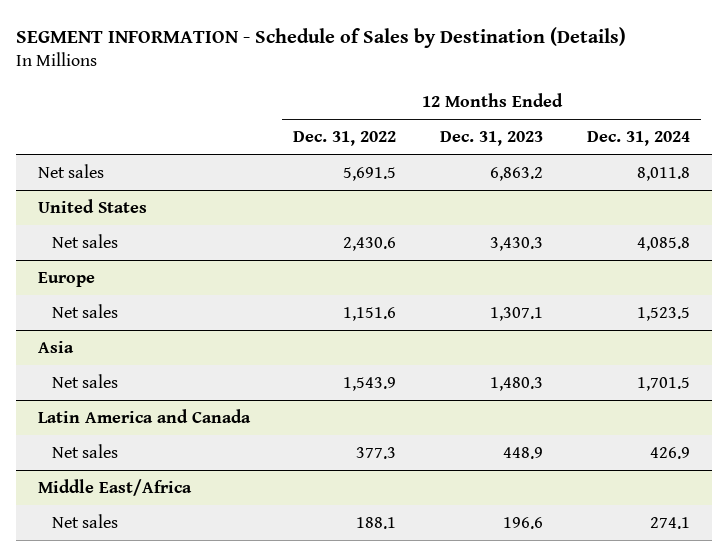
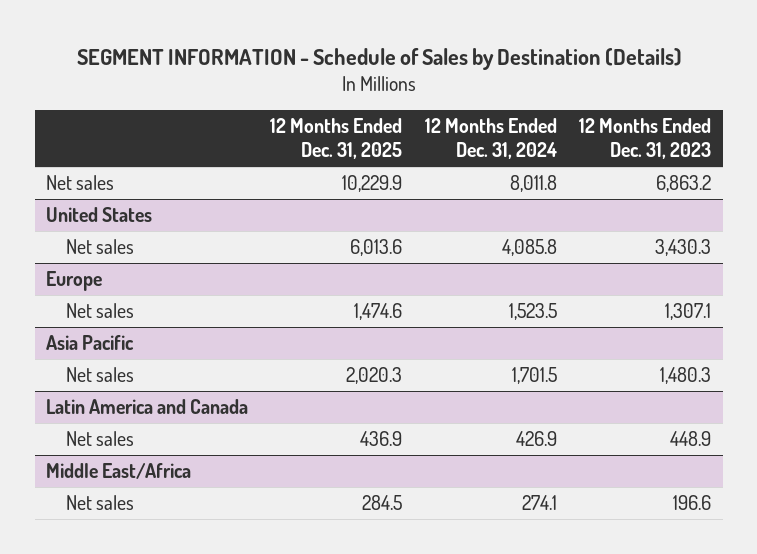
[293,131,397,147] Dec. 31, 2022 -> none
none -> [270,118,403,159] 12 Months Ended Dec. 31, 2025
[37,341,74,354] Asia -> [46,335,135,351] Asia Pacific

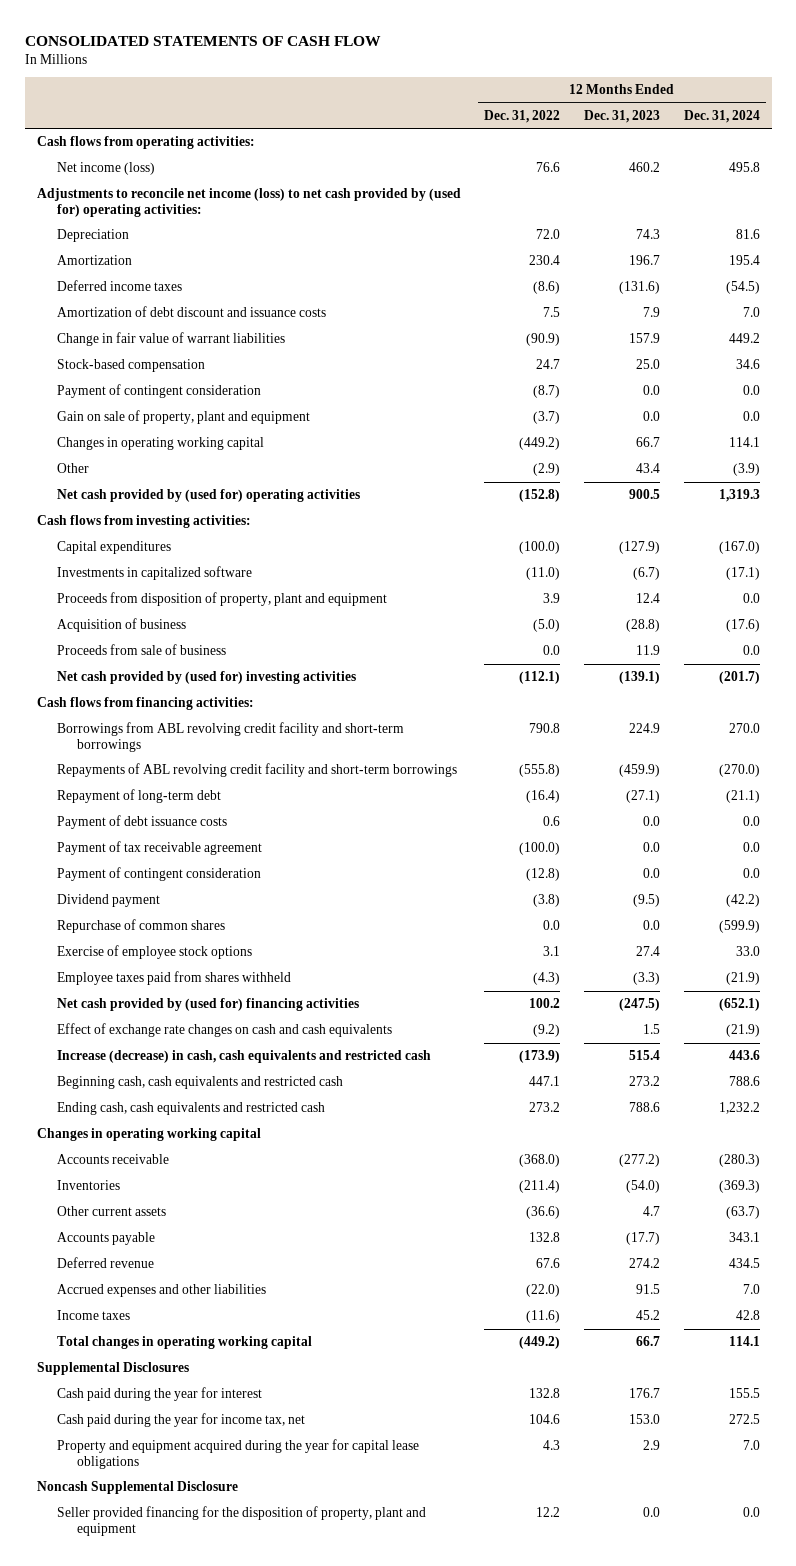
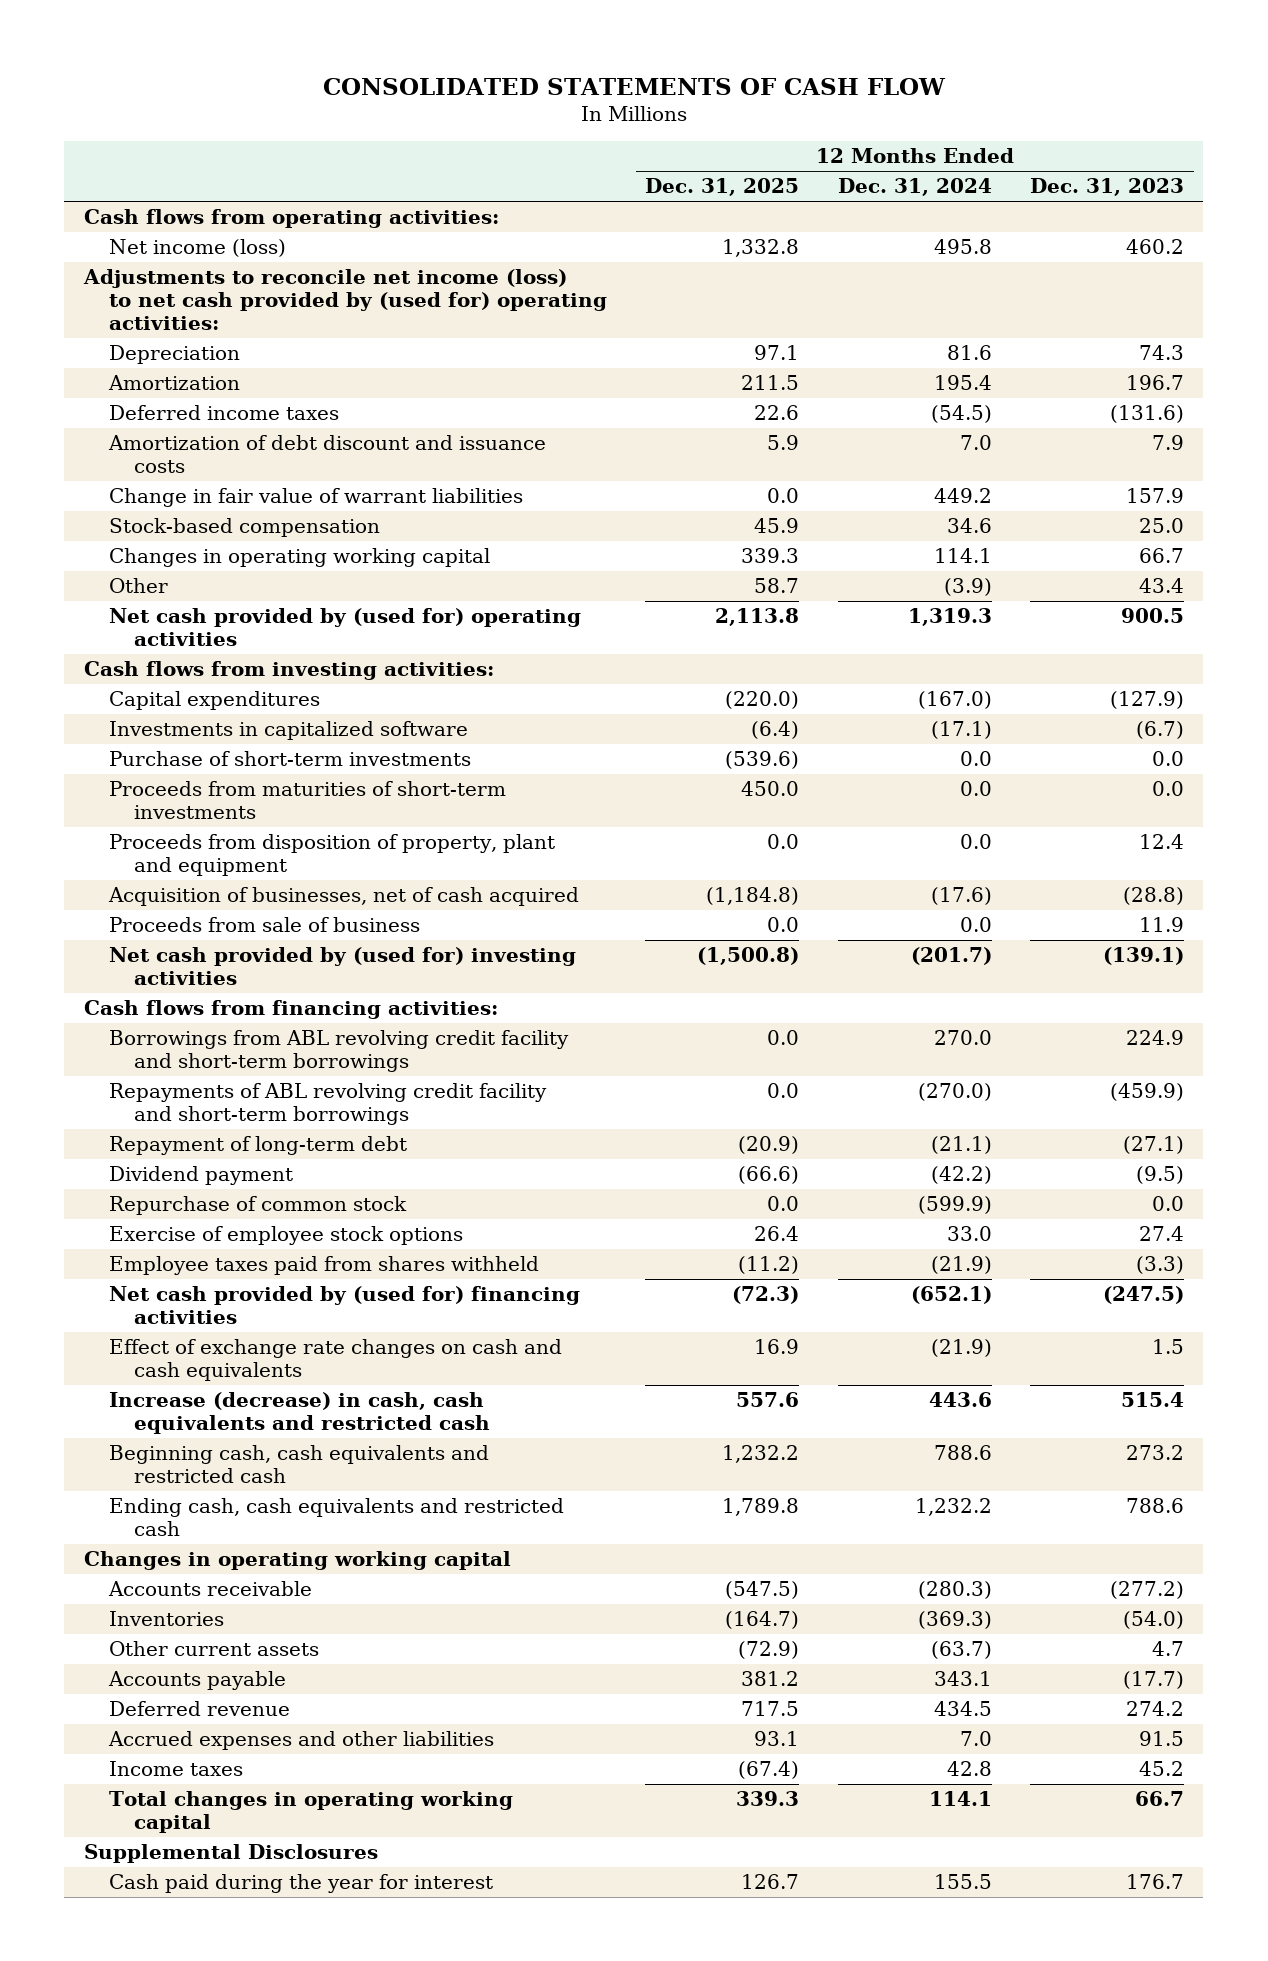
[484,109,561,123] Dec. 31, 2022 -> none
none -> [645,178,800,197] Dec. 31, 2025
[56,384,261,399] Payment of contingent consideration -> none
[56,410,310,425] Gain on sale of property, plant and equipment -> none
none -> [108,751,471,767] Purchase of short-term investments
none -> [108,781,506,820] Proceeds from maturities of short-term investments
[56,618,186,633] Acquisition of business -> [107,887,579,907] Acquisition of businesses, net of cash acquired
[56,815,227,830] Payment of debt issuance costs -> none
[56,841,262,856] Payment of tax receivable agreement -> none
[56,867,261,882] Payment of contingent consideration -> none
[56,919,225,934] Repurchase of common shares -> [108,1196,407,1216] Repurchase of common stock
[56,1413,305,1428] Cash paid during the year for income tax, net -> none
[56,1439,419,1469] Property and equipment acquired during the year for capital lease obligations -> none
[36,1481,238,1495] Noncash Supplemental Disclosure -> none
[56,1506,426,1536] Seller provided financing for the disposition of property, plant and equipment -> none

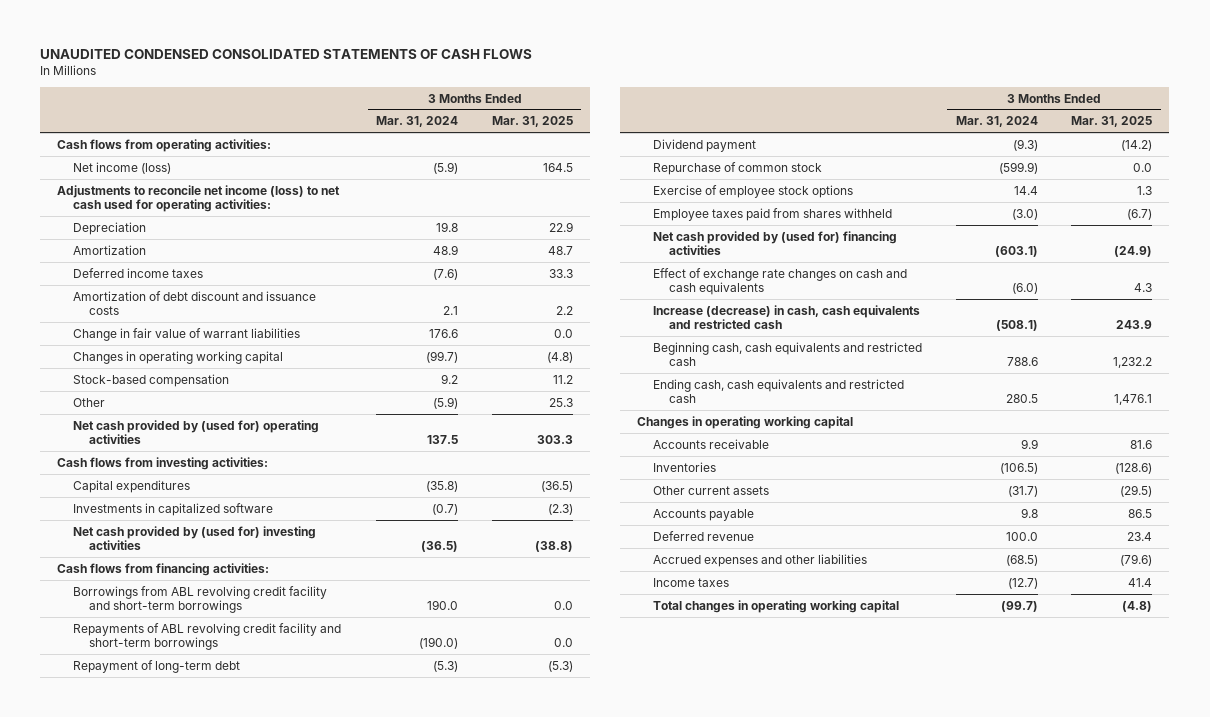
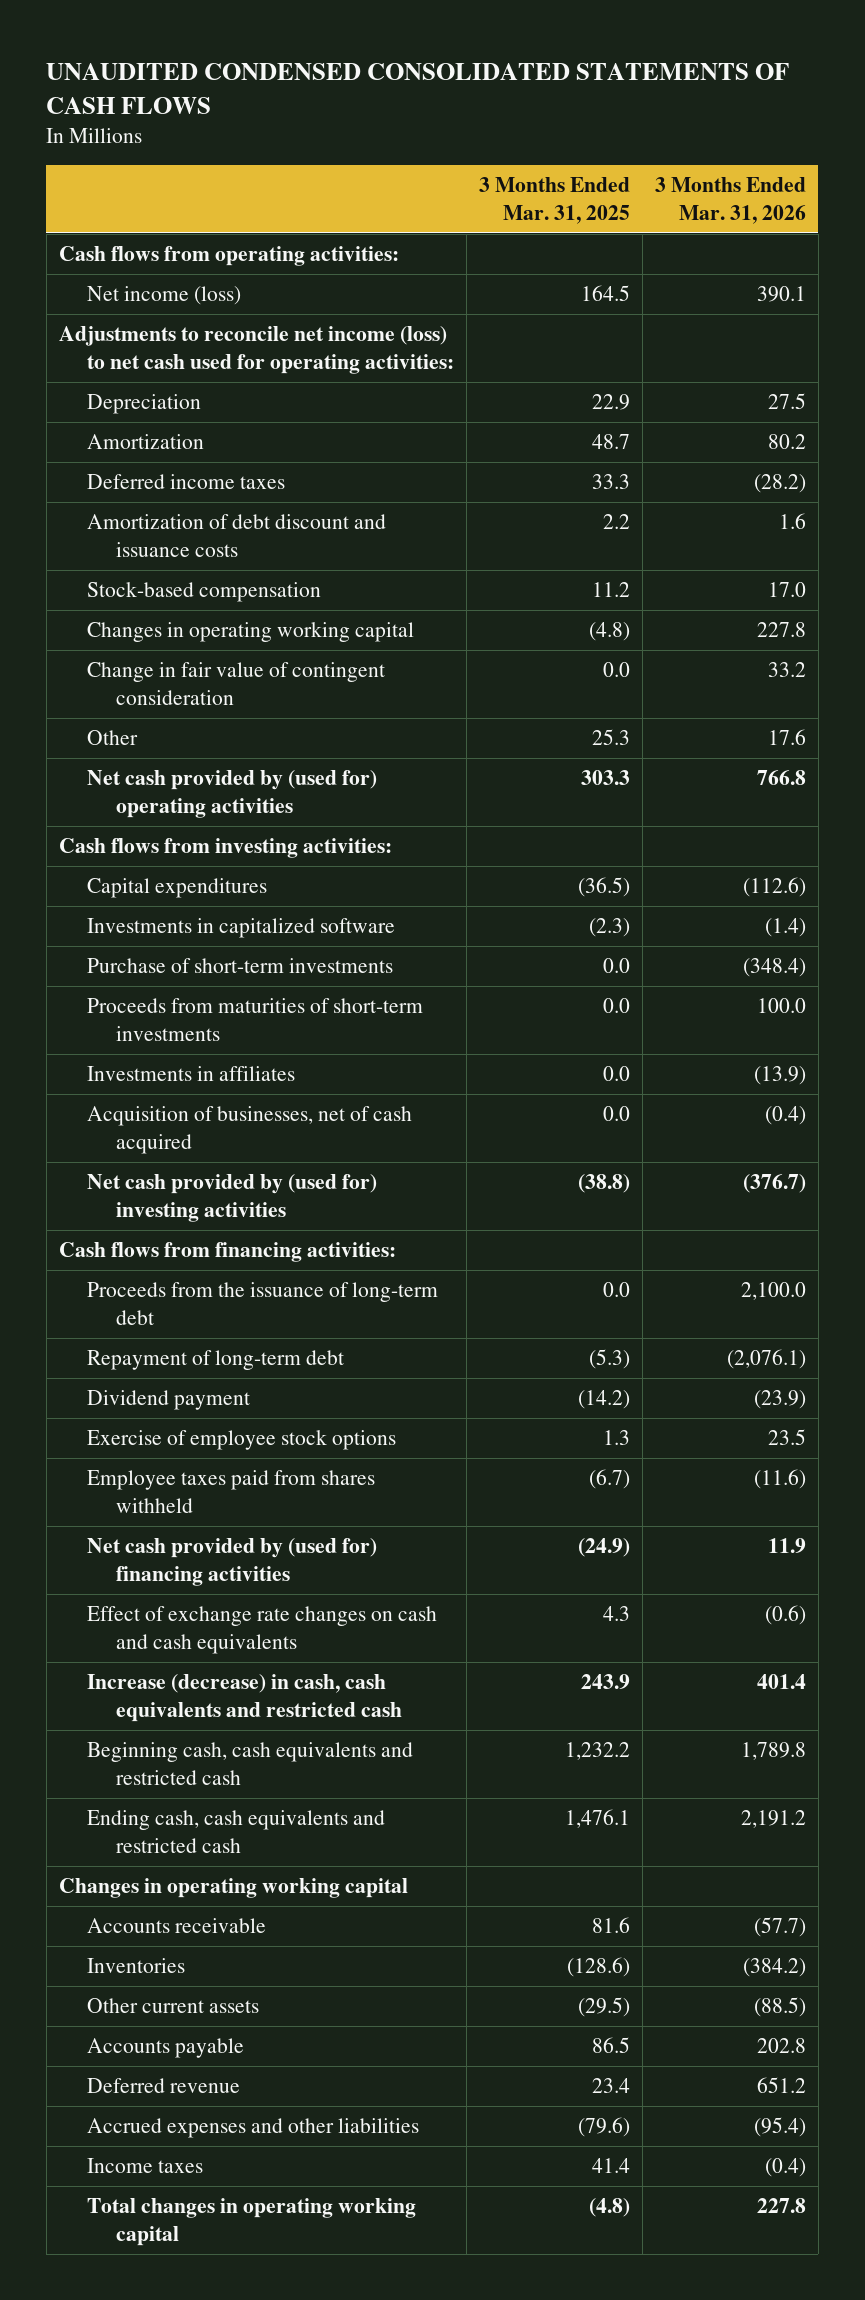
[376,116,459,128] Mar. 31, 2024 -> none
none -> [654,177,806,224] 3 Months Ended Mar. 31, 2026
[73,327,301,341] Change in fair value of warrant liabilities -> none
[73,350,284,364] Changes in operating working capital -> [87,622,415,643] Changes in operating working capital
none -> [87,662,386,705] Change in fair value of contingent consideration
none -> [87,958,394,974] Purchase of short-term investments
none -> [87,998,424,1041] Proceeds from maturities of short-term investments
none -> [87,1066,296,1082] Investments in affiliates
none -> [87,1106,413,1154] Acquisition of businesses, net of cash acquired
[73,585,328,613] Borrowings from ABL revolving credit facility and short-term borrowings -> none
[73,622,342,650] Repayments of ABL revolving credit facility and short-term borrowings -> none
none -> [87,1282,439,1325] Proceeds from the issuance of long-term debt
[652,161,822,175] Repurchase of common stock -> none

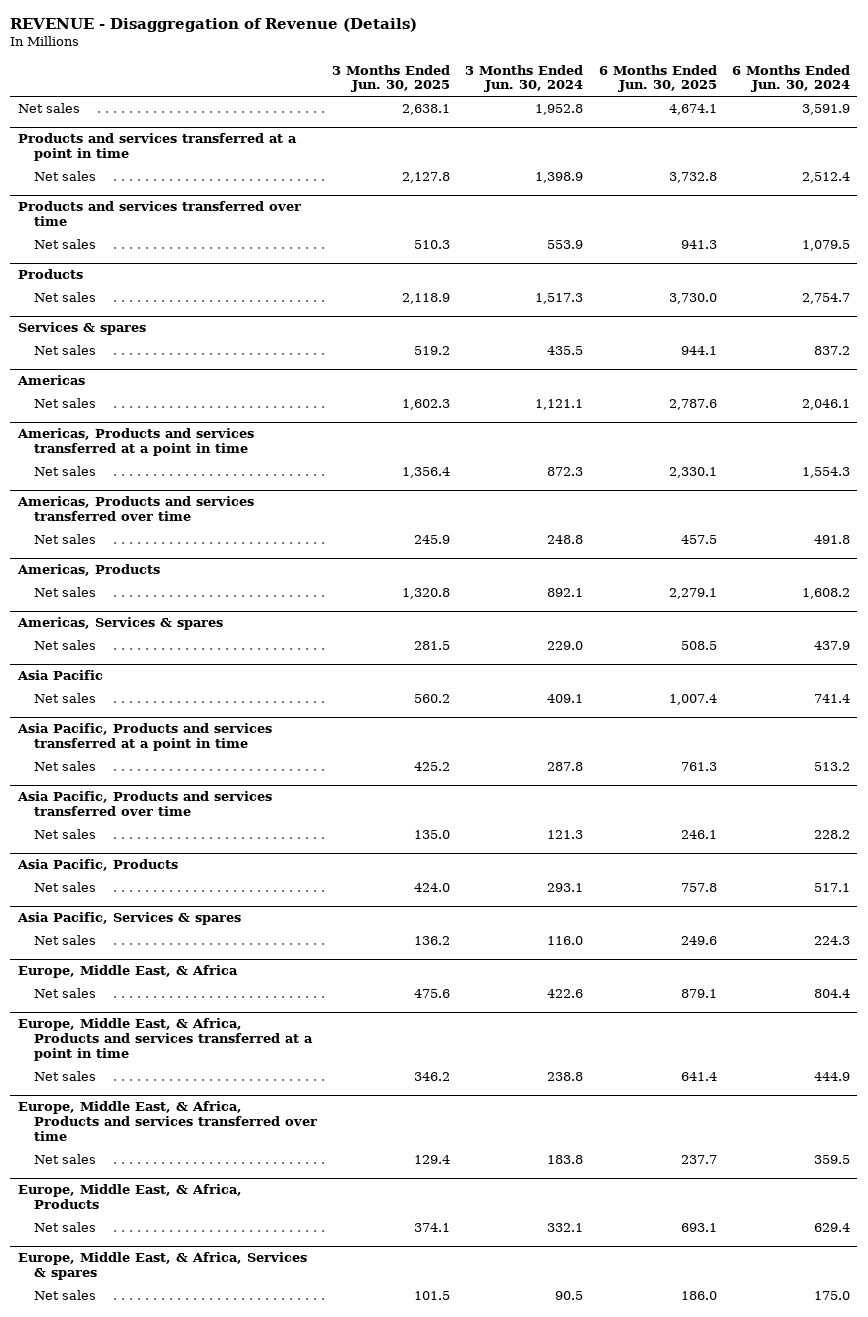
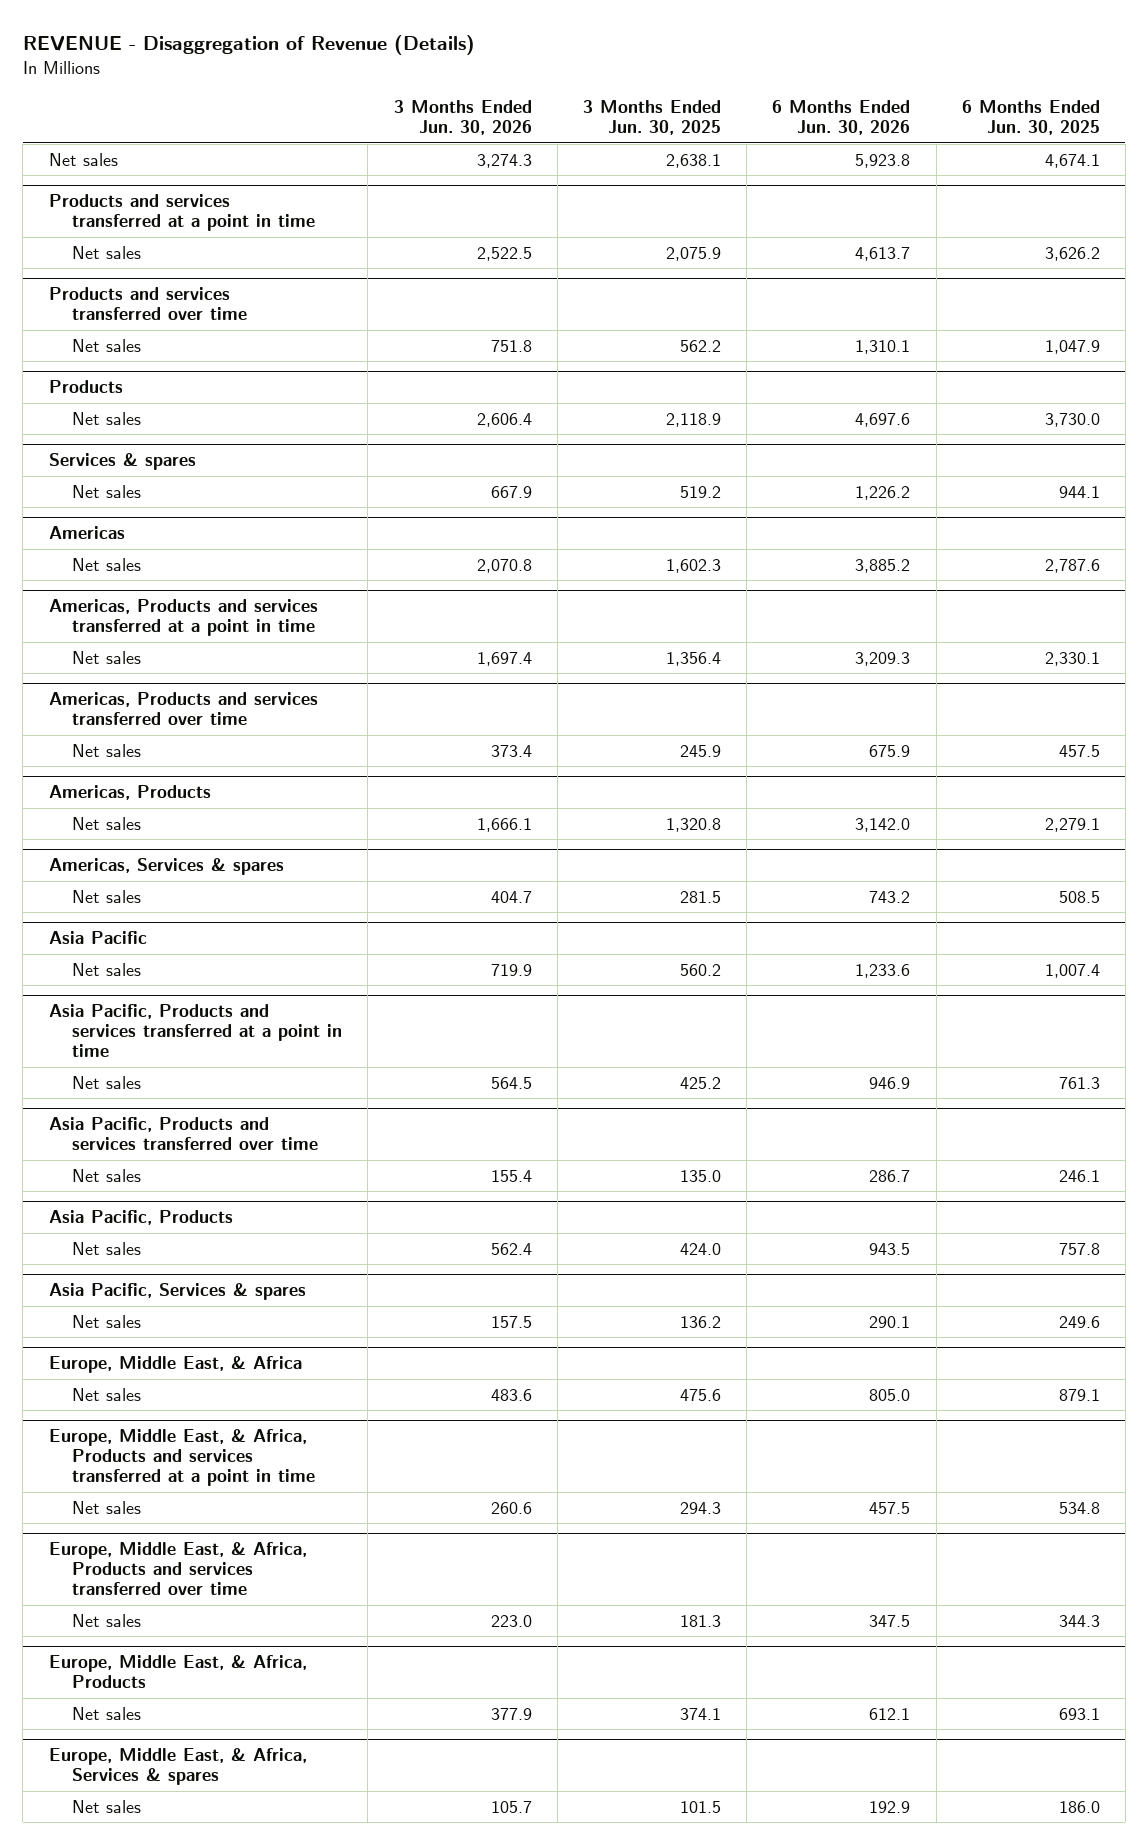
[465,64,584,93] 3 Months Ended Jun. 30, 2024 -> none
[731,64,850,93] 6 Months Ended Jun. 30, 2024 -> none
none -> [393,99,532,136] 3 Months Ended Jun. 30, 2026
none -> [772,99,911,136] 6 Months Ended Jun. 30, 2026
[402,172,451,184] 2,127.8 -> [665,246,721,261] 2,075.9
[668,172,717,184] 3,732.8 -> [1044,246,1100,261] 3,626.2
[414,240,451,250] 510.3 -> [679,339,721,352] 562.2
[680,240,717,250] 941.3 -> [1044,339,1100,354] 1,047.9
[414,1072,451,1082] 346.2 -> [679,1501,721,1514] 294.3
[680,1072,717,1082] 641.4 -> [1058,1501,1100,1514] 534.8
[414,1155,451,1165] 129.4 -> [679,1614,721,1627] 181.3
[680,1155,717,1165] 237.7 -> [1058,1614,1100,1627] 344.3

